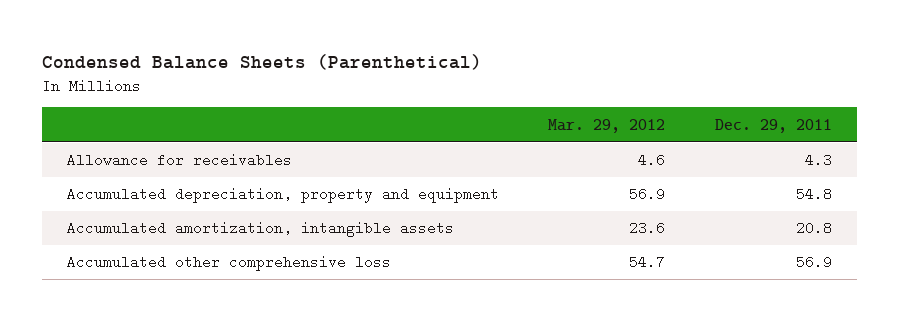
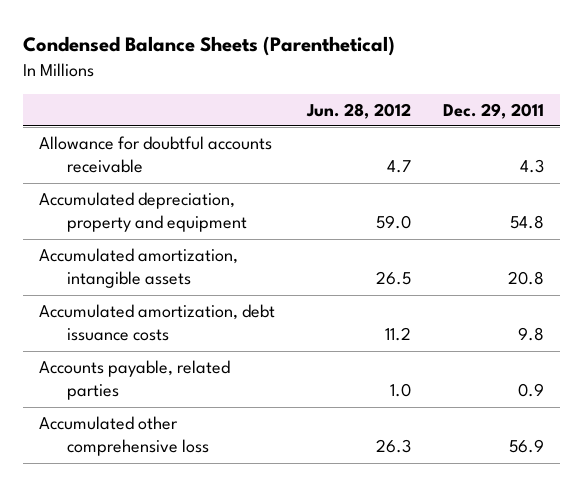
[548,118,666,133] Mar. 29, 2012 -> none
none -> [306,102,412,119] Jun. 28, 2012
[66,153,292,168] Allowance for receivables -> [39,136,273,174] Allowance for doubtful accounts receivable
none -> [39,304,276,342] Accumulated amortization, debt issuance costs
none -> [39,360,231,401] Accounts payable, related parties

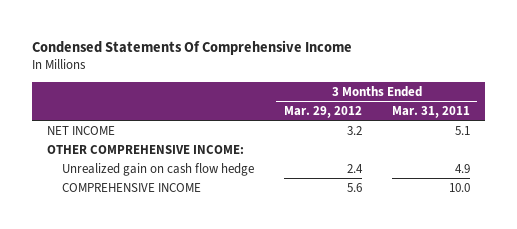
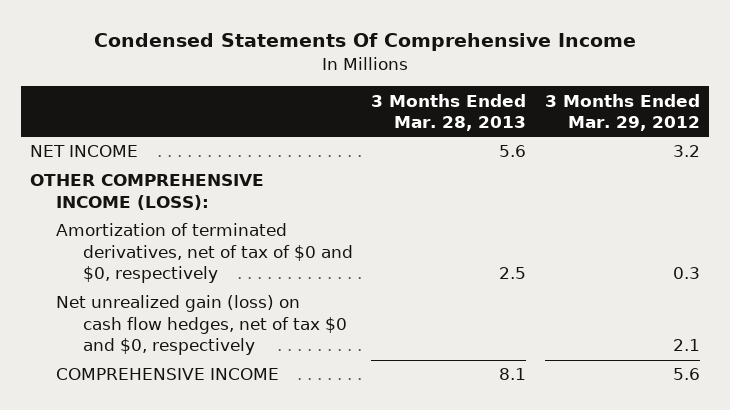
[391,106,470,119] Mar. 31, 2011 -> none
none -> [371,93,527,132] 3 Months Ended Mar. 28, 2013
[47,144,245,154] OTHER COMPREHENSIVE INCOME: -> [30,174,265,210] OTHER COMPREHENSIVE INCOME (LOSS):
none -> [56,223,353,284] Amortization of terminated derivatives, net of tax of $0 and $0, respectively
[61,162,254,176] Unrealized gain on cash flow hedge -> [56,295,347,356] Net unrealized gain (loss) on cash flow hedges, net of tax $0 and $0, respectively
[346,163,363,173] 2.4 -> [672,339,700,352] 2.1

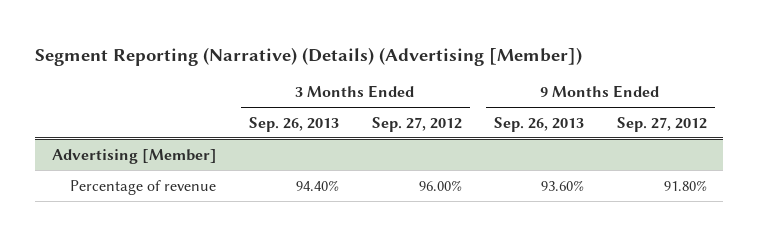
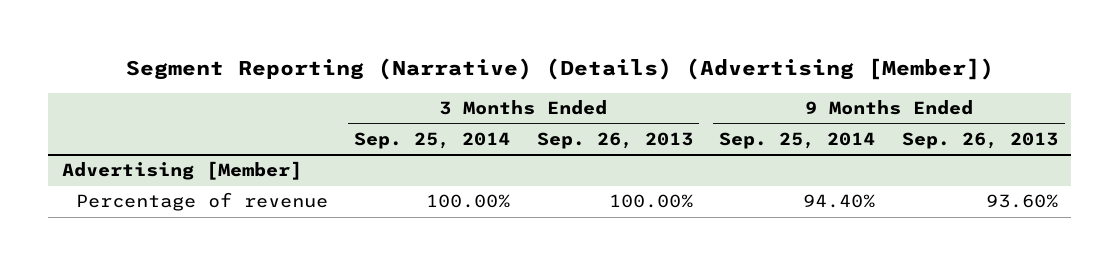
[371,116,462,132] Sep. 27, 2012 -> none
[616,116,707,132] Sep. 27, 2012 -> none
none -> [354,131,511,149] Sep. 25, 2014
none -> [719,131,876,149] Sep. 25, 2014
[296,179,340,191] 94.40% -> [608,194,693,209] 100.00%

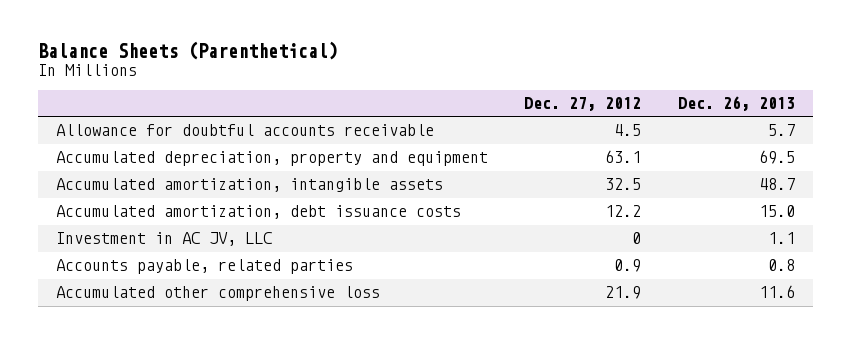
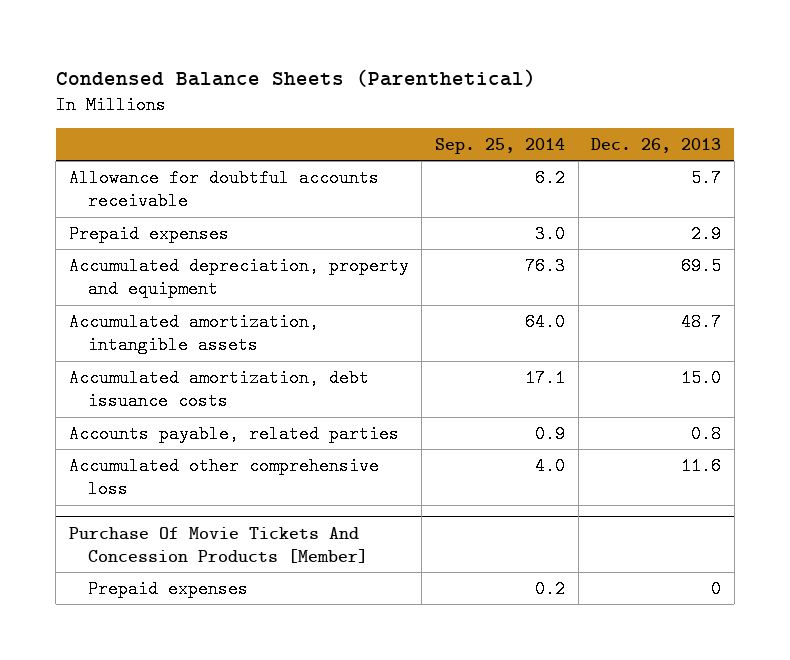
[37,41,338,61] Balance Sheets (Parenthetical) -> [55,68,536,87] Condensed Balance Sheets (Parenthetical)
[524,97,642,112] Dec. 27, 2012 -> none
none -> [435,138,566,155] Sep. 25, 2014
none -> [68,224,229,243] Prepaid expenses
[55,232,272,247] Investment in AC JV, LLC -> none
none -> [68,526,368,564] Purchase Of Movie Tickets And Concession Products [Member]
none -> [87,579,248,598] Prepaid expenses

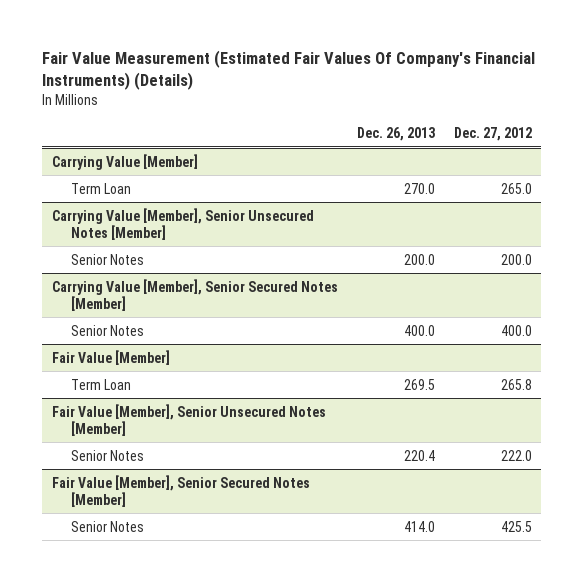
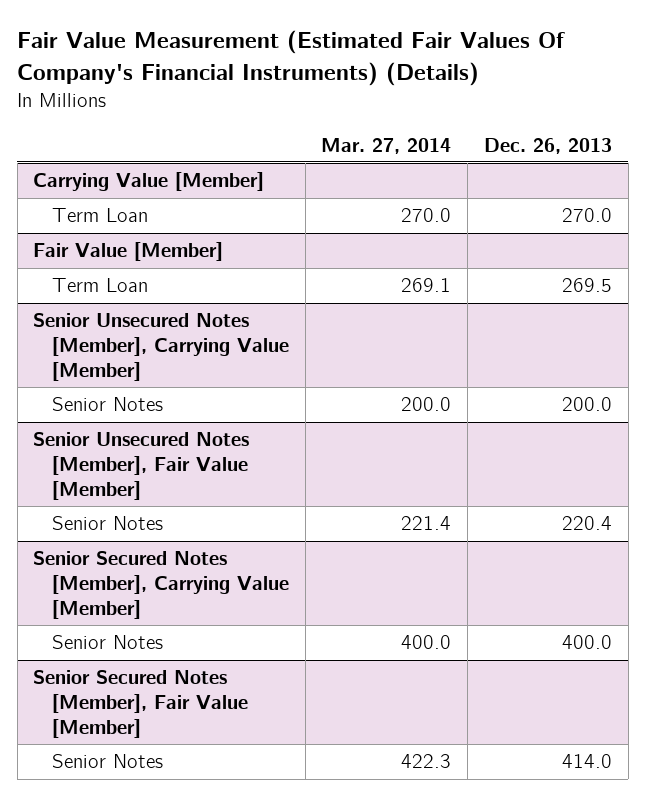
[453,127,532,142] Dec. 27, 2012 -> none
none -> [321,137,452,154] Mar. 27, 2014
[51,207,314,240] Carrying Value [Member], Senior Unsecured Notes [Member] -> none
[71,253,145,265] Senior Notes -> none
[51,278,338,311] Carrying Value [Member], Senior Secured Notes [Member] -> none
[71,324,145,336] Senior Notes -> none
none -> [33,313,289,381] Senior Unsecured Notes [Member], Carrying Value [Member]
none -> [51,397,163,412] Senior Notes
[51,403,326,436] Fair Value [Member], Senior Unsecured Notes [Member] -> [33,432,250,500] Senior Unsecured Notes [Member], Fair Value [Member]
none -> [33,551,289,619] Senior Secured Notes [Member], Carrying Value [Member]
none -> [51,635,163,650] Senior Notes
[51,474,310,507] Fair Value [Member], Senior Secured Notes [Member] -> [33,670,248,738] Senior Secured Notes [Member], Fair Value [Member]

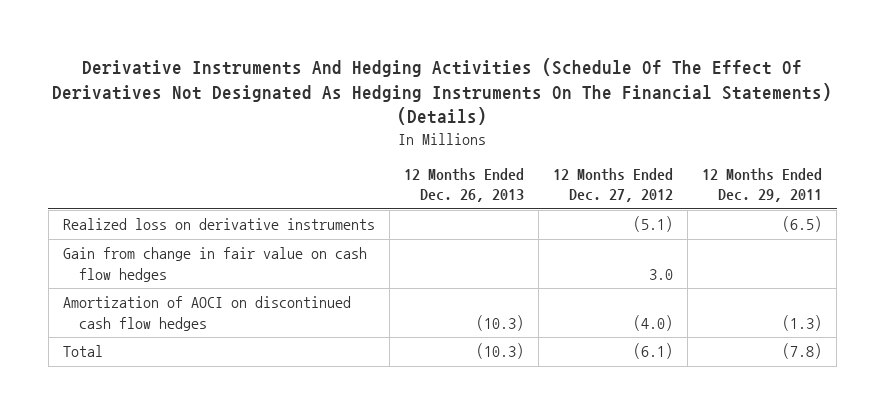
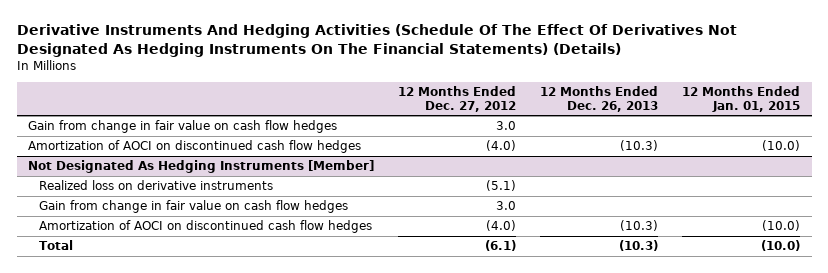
[702,168,823,203] 12 Months Ended Dec. 29, 2011 -> none
none -> [681,85,800,112] 12 Months Ended Jan. 01, 2015
none -> [28,120,338,134] Gain from change in fair value on cash flow hedges
none -> [28,140,362,154] Amortization of AOCI on discontinued cash flow hedges
none -> [28,160,375,174] Not Designated As Hedging Instruments [Member]

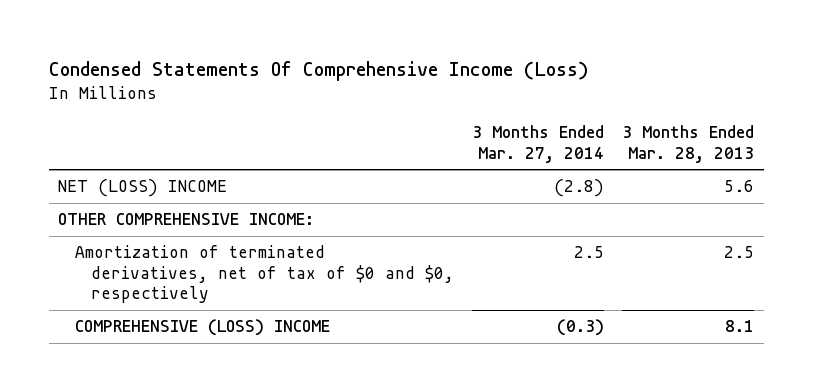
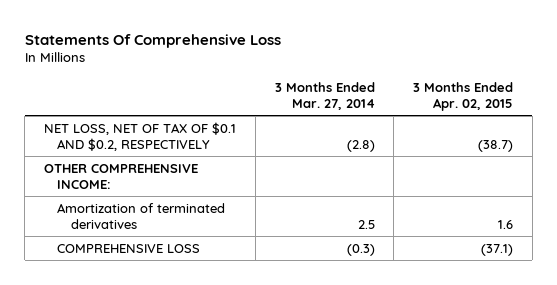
[49,60,590,81] Condensed Statements Of Comprehensive Income (Loss) -> [24,33,281,48] Statements Of Comprehensive Loss
[622,125,755,163] 3 Months Ended Mar. 28, 2013 -> none
none -> [412,81,513,111] 3 Months Ended Apr. 02, 2015
[58,179,228,198] NET (LOSS) INCOME -> [44,121,237,151] NET LOSS, NET OF TAX OF $0.1 AND $0.2, RESPECTIVELY
[74,245,454,304] Amortization of terminated derivatives, net of tax of $0 and $0, respectively -> [57,202,226,229] Amortization of terminated derivatives
[74,319,330,337] COMPREHENSIVE (LOSS) INCOME -> [57,243,201,253] COMPREHENSIVE LOSS

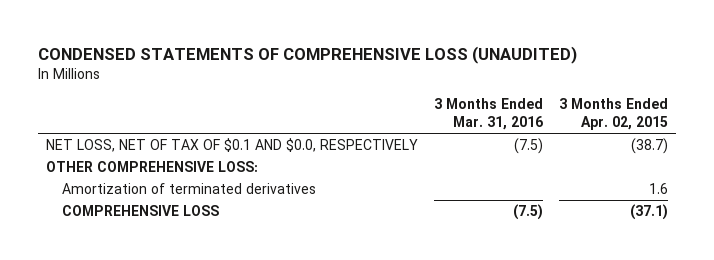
[24,33,281,48] Statements Of Comprehensive Loss -> [37,45,577,64] CONDENSED STATEMENTS OF COMPREHENSIVE LOSS (UNAUDITED)
[274,81,375,110] 3 Months Ended Mar. 27, 2014 -> none
none -> [433,97,543,131] 3 Months Ended Mar. 31, 2016
[44,121,237,151] NET LOSS, NET OF TAX OF $0.1 AND $0.2, RESPECTIVELY -> [45,137,418,152] NET LOSS, NET OF TAX OF $0.1 AND $0.0, RESPECTIVELY
[44,163,199,189] OTHER COMPREHENSIVE INCOME: -> [45,160,258,172] OTHER COMPREHENSIVE LOSS:

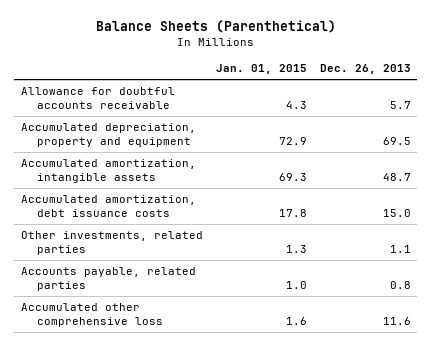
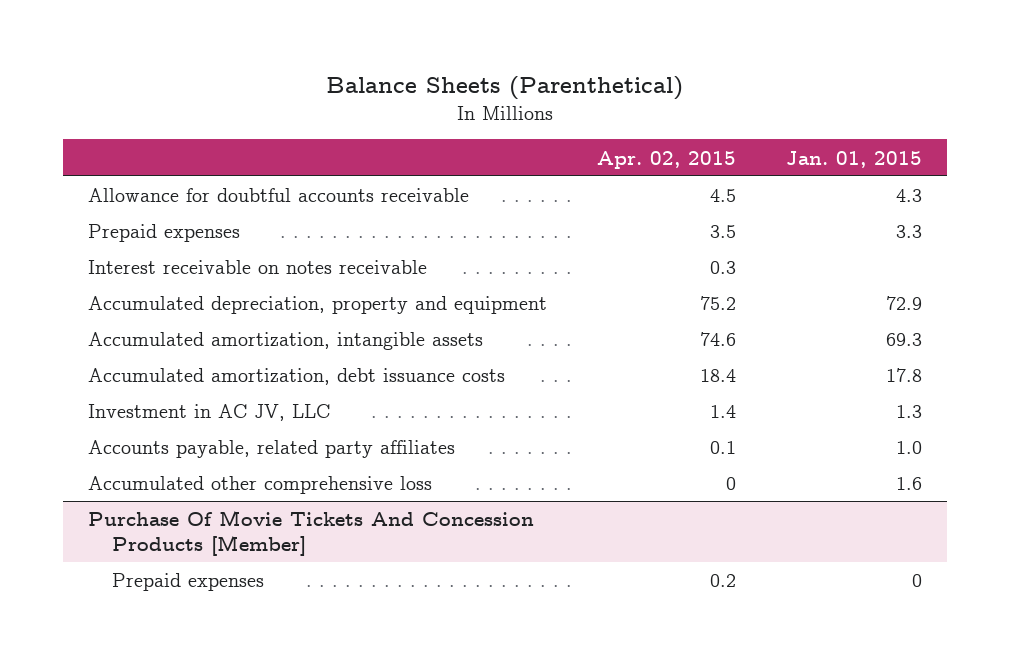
[319,64,411,75] Dec. 26, 2013 -> none
none -> [596,150,736,169] Apr. 02, 2015
none -> [87,224,240,243] Prepaid expenses
none -> [87,260,427,275] Interest receivable on notes receivable
[20,230,203,256] Other investments, related parties -> none
none -> [87,404,330,422] Investment in AC JV, LLC
[20,266,196,292] Accounts payable, related parties -> [87,440,455,459] Accounts payable, related party affiliates
none -> [87,510,534,556] Purchase Of Movie Tickets And Concession Products [Member]
none -> [111,573,264,592] Prepaid expenses

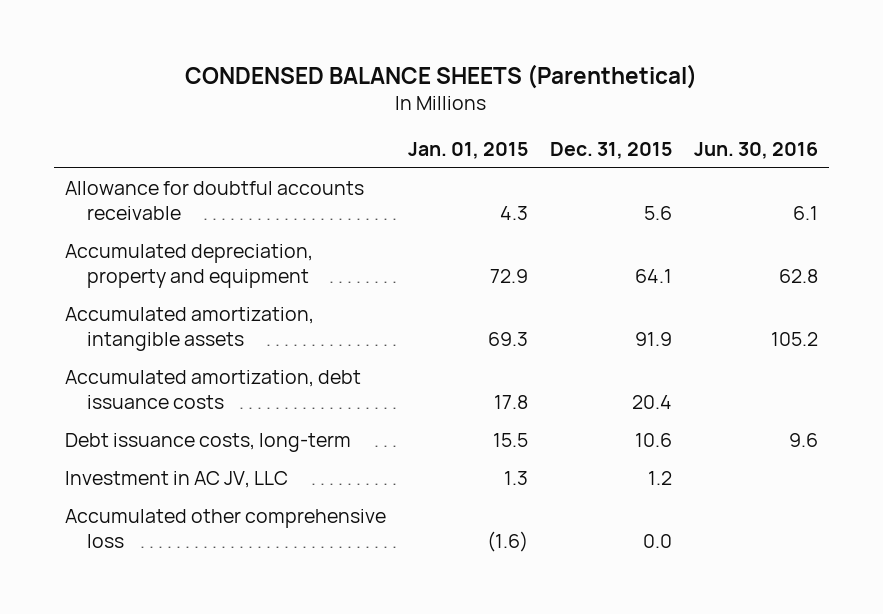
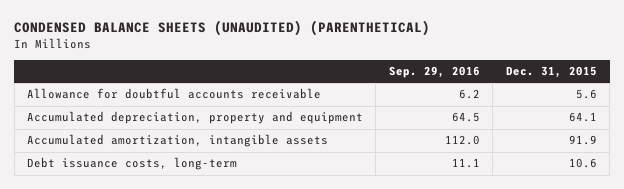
[185,63,698,89] CONDENSED BALANCE SHEETS (Parenthetical) -> [14,20,431,37] CONDENSED BALANCE SHEETS (UNAUDITED) (PARENTHETICAL)
[407,141,528,159] Jan. 01, 2015 -> none
[694,141,819,159] Jun. 30, 2016 -> none
none -> [388,66,480,79] Sep. 29, 2016
[64,370,361,410] Accumulated amortization, debt issuance costs -> none
[64,471,288,489] Investment in AC JV, LLC -> none
[64,509,386,549] Accumulated other comprehensive loss -> none

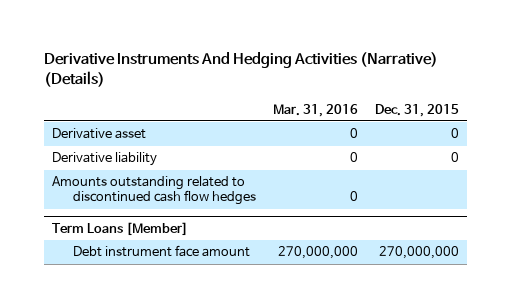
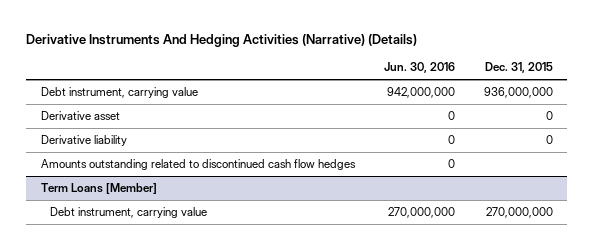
[272,103,358,117] Mar. 31, 2016 -> none
none -> [383,62,455,74] Jun. 30, 2016
none -> [40,86,198,98] Debt instrument, carrying value
[72,245,250,258] Debt instrument face amount -> none
none -> [49,206,207,218] Debt instrument, carrying value

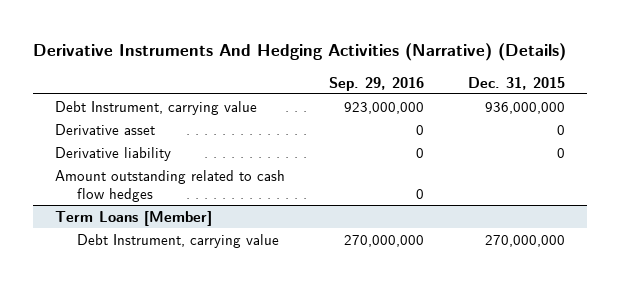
[383,62,455,74] Jun. 30, 2016 -> none
none -> [328,76,424,91] Sep. 29, 2016
[40,86,198,98] Debt instrument, carrying value -> [55,100,258,115] Debt Instrument, carrying value
[40,158,356,170] Amounts outstanding related to discontinued cash flow hedges -> [55,169,286,202] Amount outstanding related to cash flow hedges
[49,206,207,218] Debt instrument, carrying value -> [77,233,280,248] Debt Instrument, carrying value

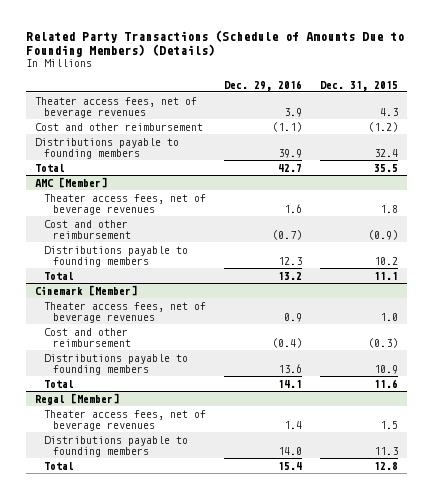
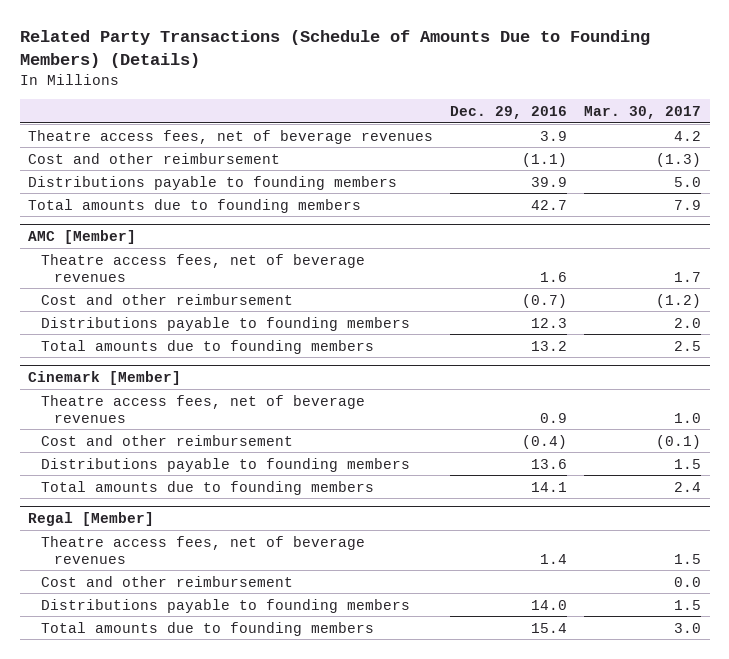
[320,80,399,91] Dec. 31, 2015 -> none
none -> [584,106,702,120] Mar. 30, 2017
[35,96,198,118] Theater access fees, net of beverage revenues -> [28,129,434,144] Theatre access fees, net of beverage revenues
[35,163,66,172] Total -> [28,198,362,213] Total amounts due to founding members
[44,193,207,215] Theater access fees, net of beverage revenues -> [41,253,366,282] Theatre access fees, net of beverage revenues
[44,271,75,280] Total -> [41,339,375,354] Total amounts due to founding members
[44,301,207,323] Theater access fees, net of beverage revenues -> [41,394,366,423] Theatre access fees, net of beverage revenues
[44,379,75,388] Total -> [41,480,375,495] Total amounts due to founding members
[44,409,207,431] Theater access fees, net of beverage revenues -> [41,535,366,564] Theatre access fees, net of beverage revenues
none -> [41,575,294,587] Cost and other reimbursement
[44,461,75,470] Total -> [41,621,375,636] Total amounts due to founding members

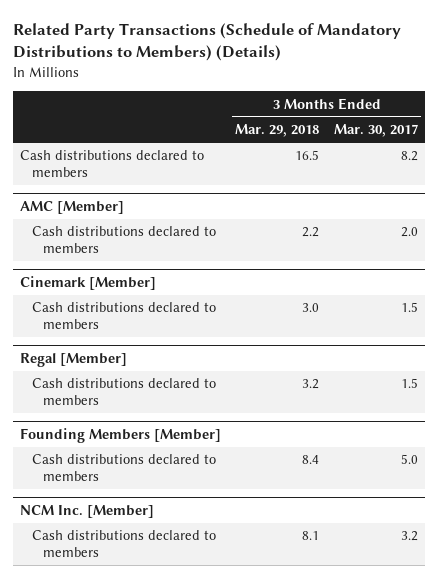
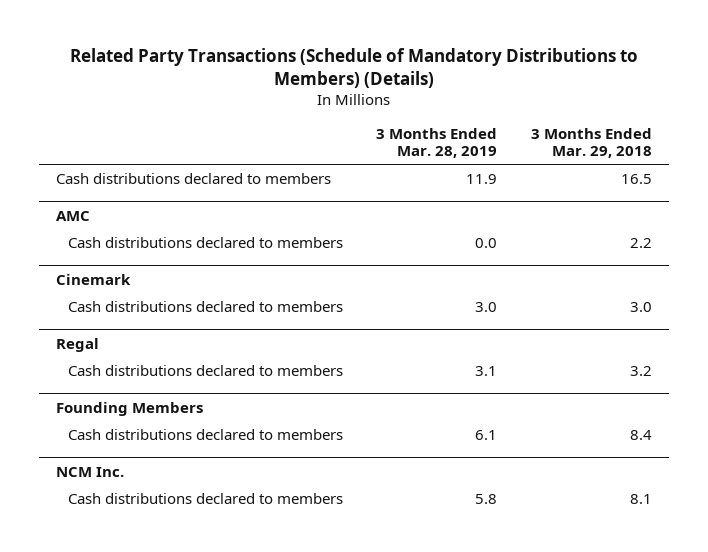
[333,124,418,138] Mar. 30, 2017 -> none
none -> [376,127,498,158] 3 Months Ended Mar. 28, 2019
[19,200,124,214] AMC [Member] -> [55,210,90,221] AMC
[19,275,156,290] Cinemark [Member] -> [55,273,131,285] Cinemark
[19,352,127,367] Regal [Member] -> [55,337,99,352] Regal
[19,427,221,443] Founding Members [Member] -> [55,401,203,416] Founding Members
[19,504,154,518] NCM Inc. [Member] -> [55,466,124,477] NCM Inc.

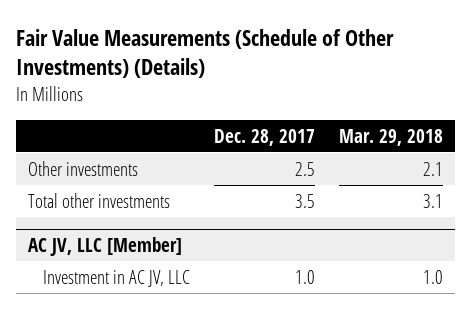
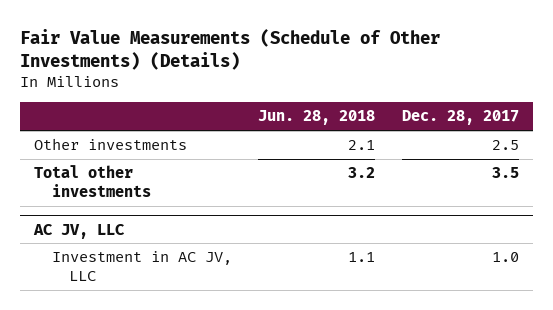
[338,128,443,146] Mar. 29, 2018 -> none
none -> [258,110,376,126] Jun. 28, 2018
[28,236,183,256] AC JV, LLC [Member] -> [32,223,125,239] AC JV, LLC

